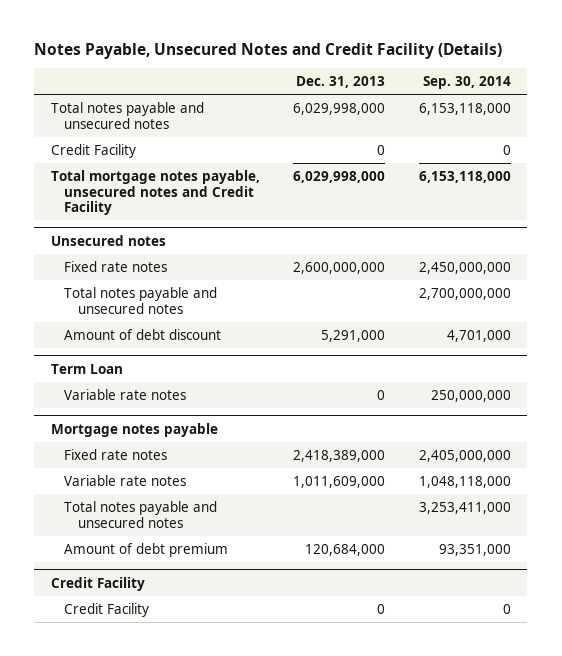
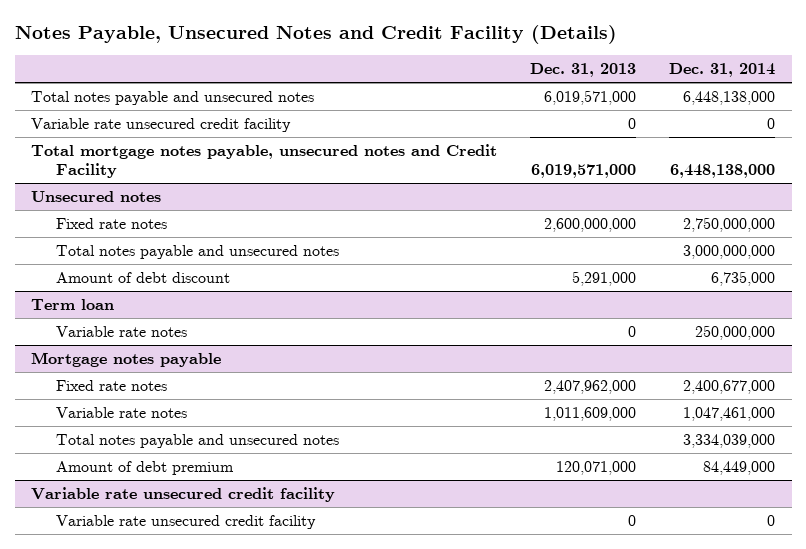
[422,76,511,90] Sep. 30, 2014 -> none
none -> [669,63,776,78] Dec. 31, 2014
[293,102,386,115] 6,029,998,000 -> [544,89,637,105] 6,019,571,000
[51,143,137,158] Credit Facility -> [31,117,292,132] Variable rate unsecured credit facility
[293,170,386,183] 6,029,998,000 -> [531,163,637,178] 6,019,571,000
[51,363,124,374] Term Loan -> [31,298,115,310] Term loan
[293,449,386,462] 2,418,389,000 -> [544,379,637,394] 2,407,962,000
[51,576,146,591] Credit Facility -> none
[305,543,386,556] 120,684,000 -> [556,460,637,475] 120,071,000
none -> [31,486,336,502] Variable rate unsecured credit facility
[64,602,150,617] Credit Facility -> [56,514,317,529] Variable rate unsecured credit facility

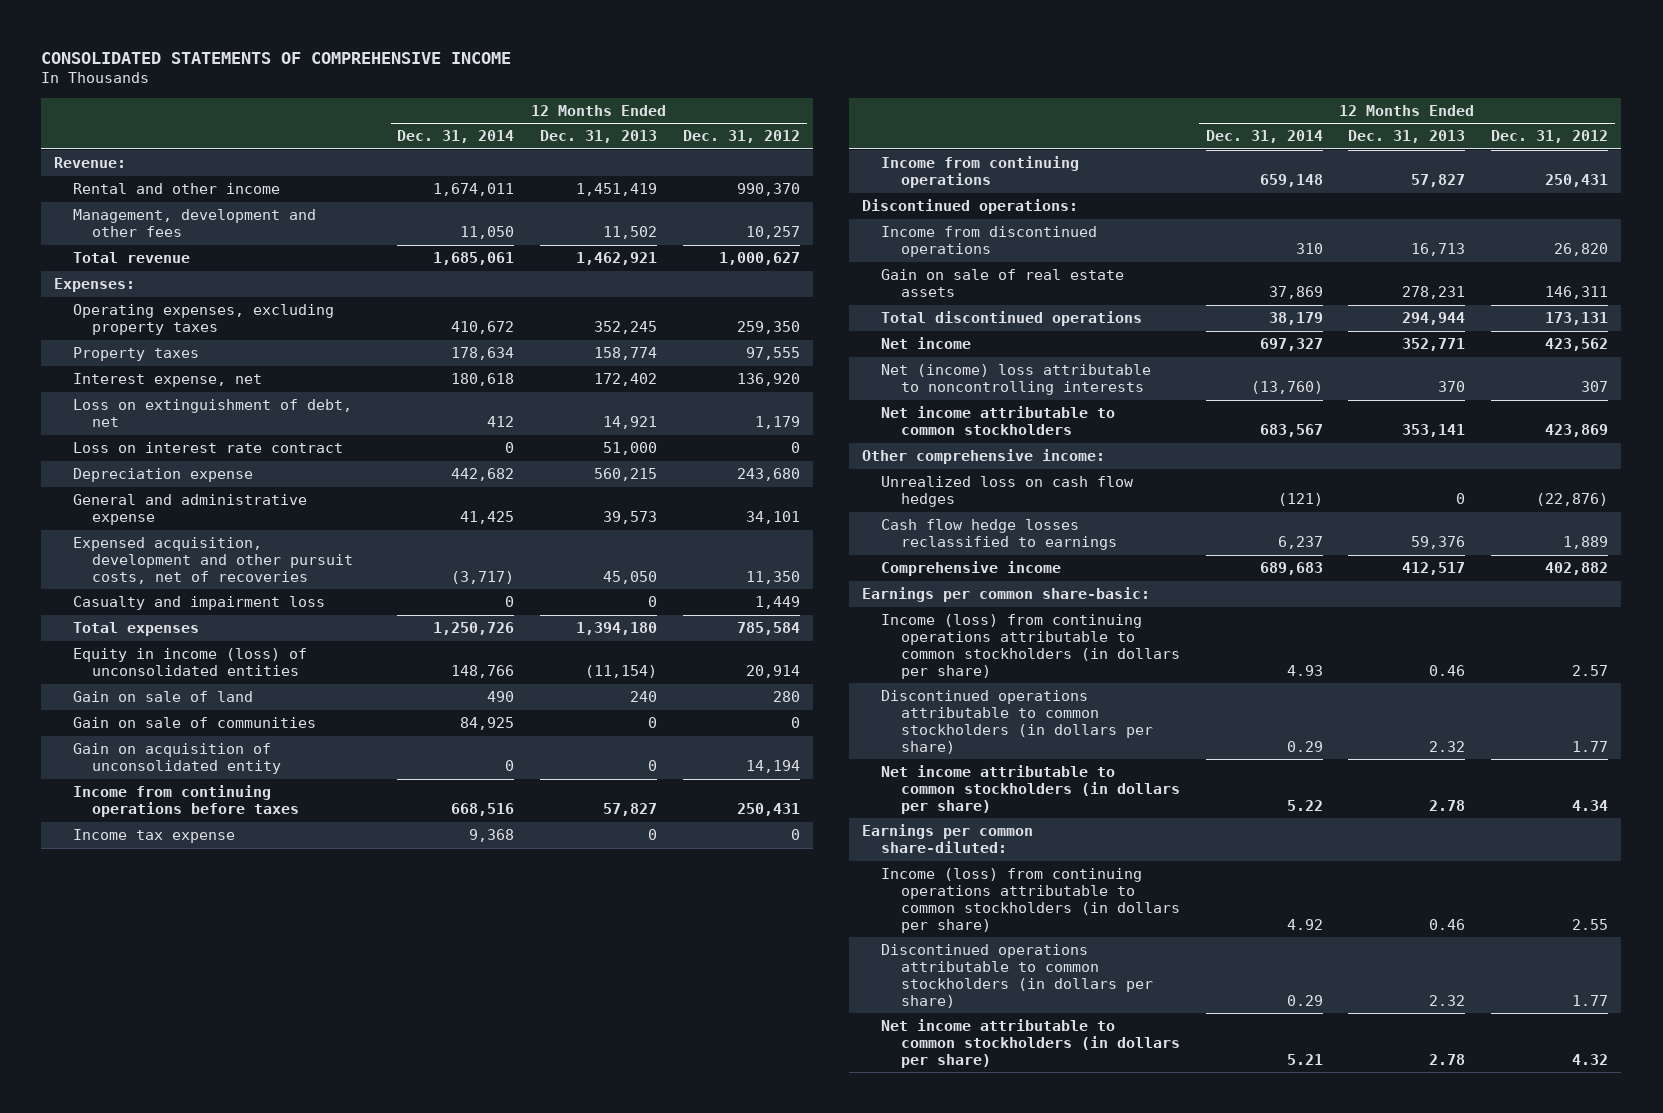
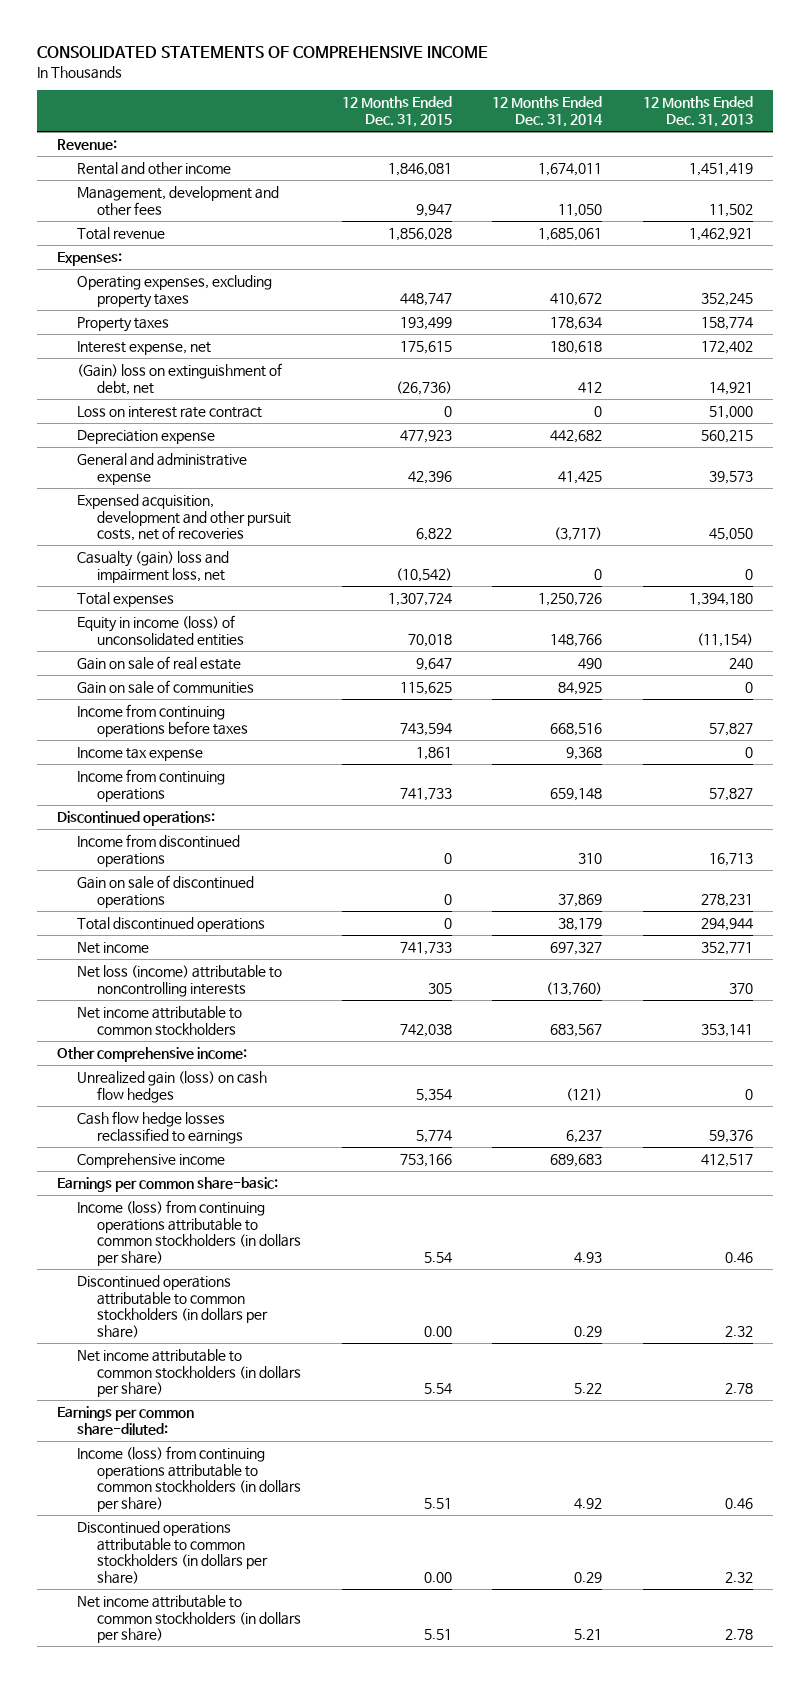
[683,130,801,144] Dec. 31, 2012 -> none
none -> [341,96,452,127] 12 Months Ended Dec. 31, 2015
[73,399,353,428] Loss on extinguishment of debt, net -> [76,363,282,395] (Gain) loss on extinguishment of debt, net
[73,596,326,611] Casualty and impairment loss -> [76,551,229,583] Casualty (gain) loss and impairment loss, net
[73,691,254,703] Gain on sale of land -> [76,656,241,671] Gain on sale of real estate
[73,743,282,775] Gain on acquisition of unconsolidated entity -> none
[881,269,1125,298] Gain on sale of real estate assets -> [76,875,254,908] Gain on sale of discontinued operations
[881,364,1152,396] Net (income) loss attributable to noncontrolling interests -> [76,965,282,997] Net loss (income) attributable to noncontrolling interests
[881,476,1135,508] Unrealized loss on cash flow hedges -> [76,1071,267,1103] Unrealized gain (loss) on cash flow hedges

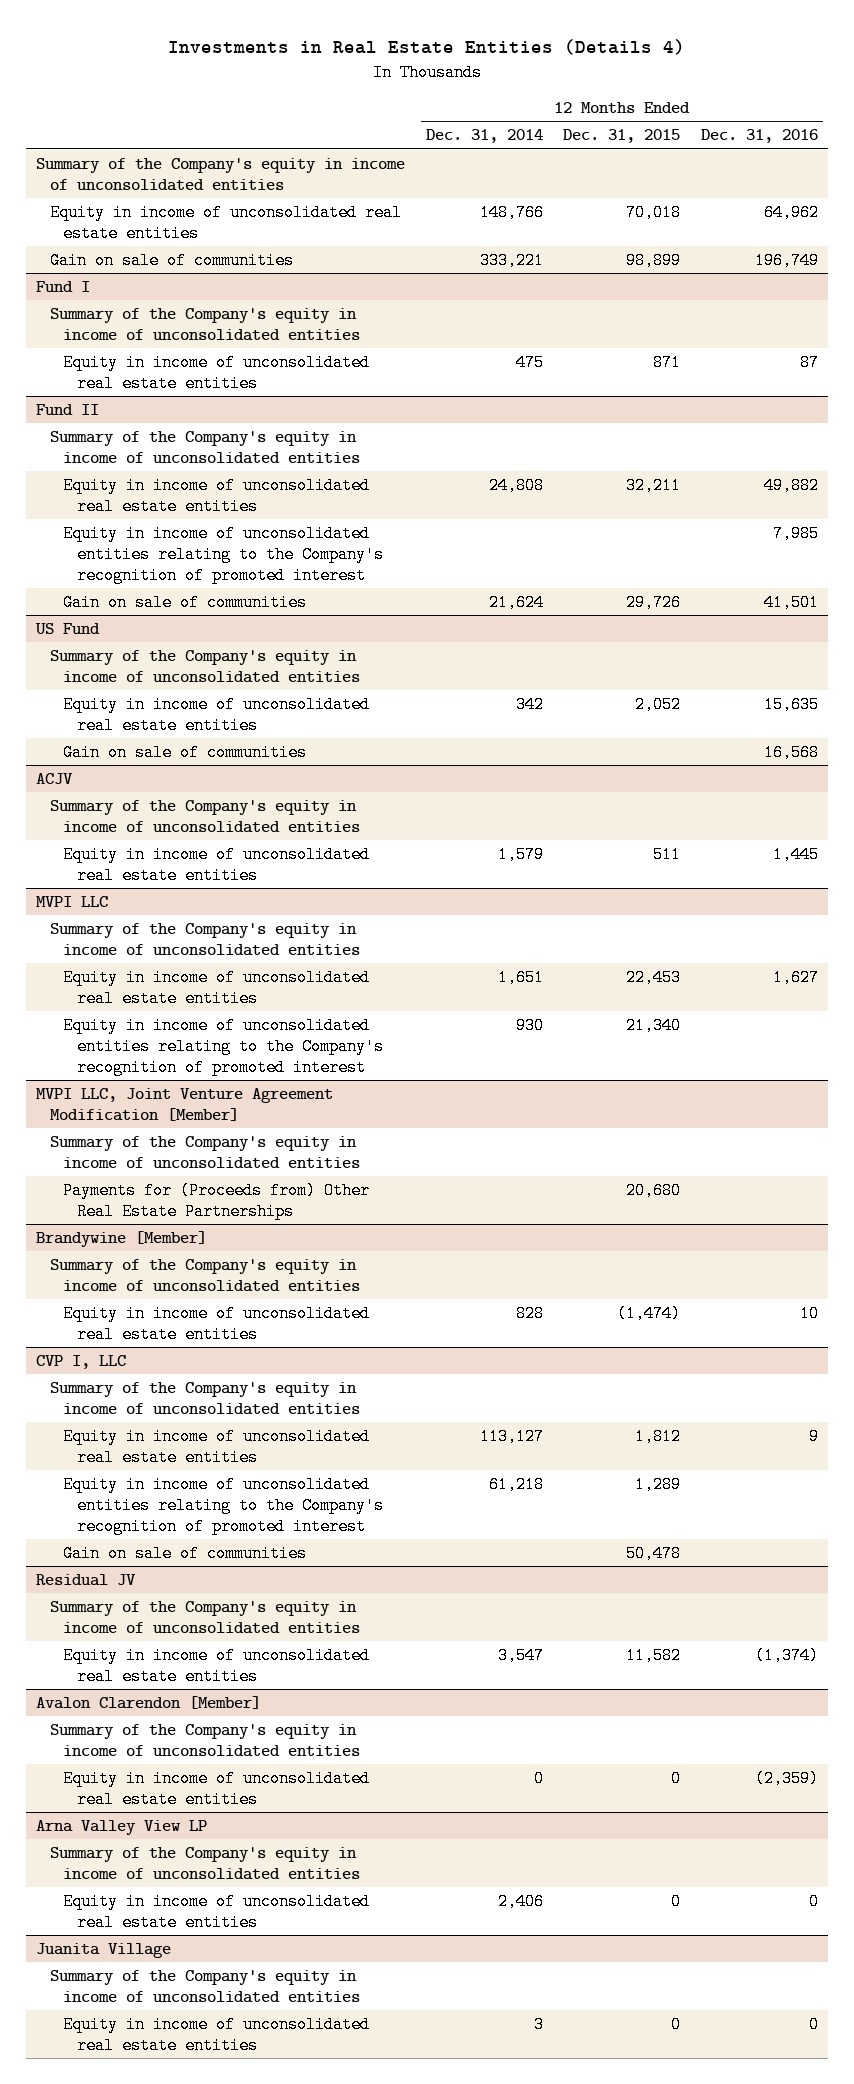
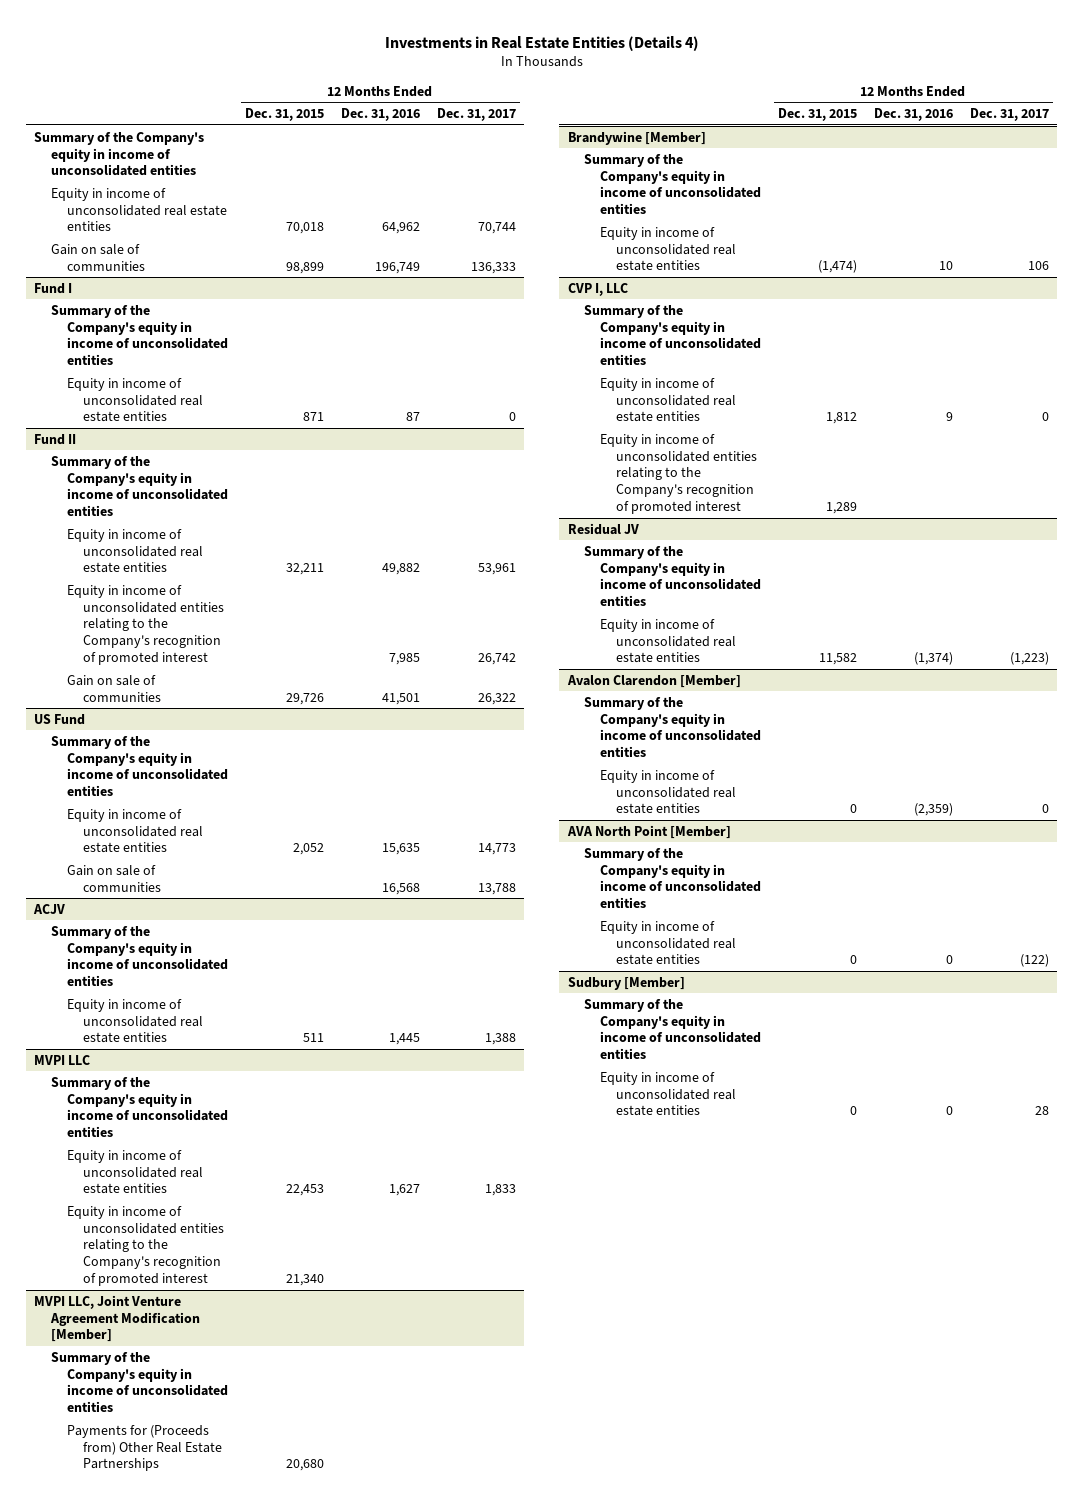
[425,129,543,144] Dec. 31, 2014 -> none
none -> [436,108,516,122] Dec. 31, 2017
[63,1544,308,1562] Gain on sale of communities -> none
[36,1819,208,1835] Arna Valley View LP -> none
none -> [566,824,731,839] AVA North Point [Member]
[36,1942,172,1958] Juanita Village -> none
none -> [567,976,685,990] Sudbury [Member]

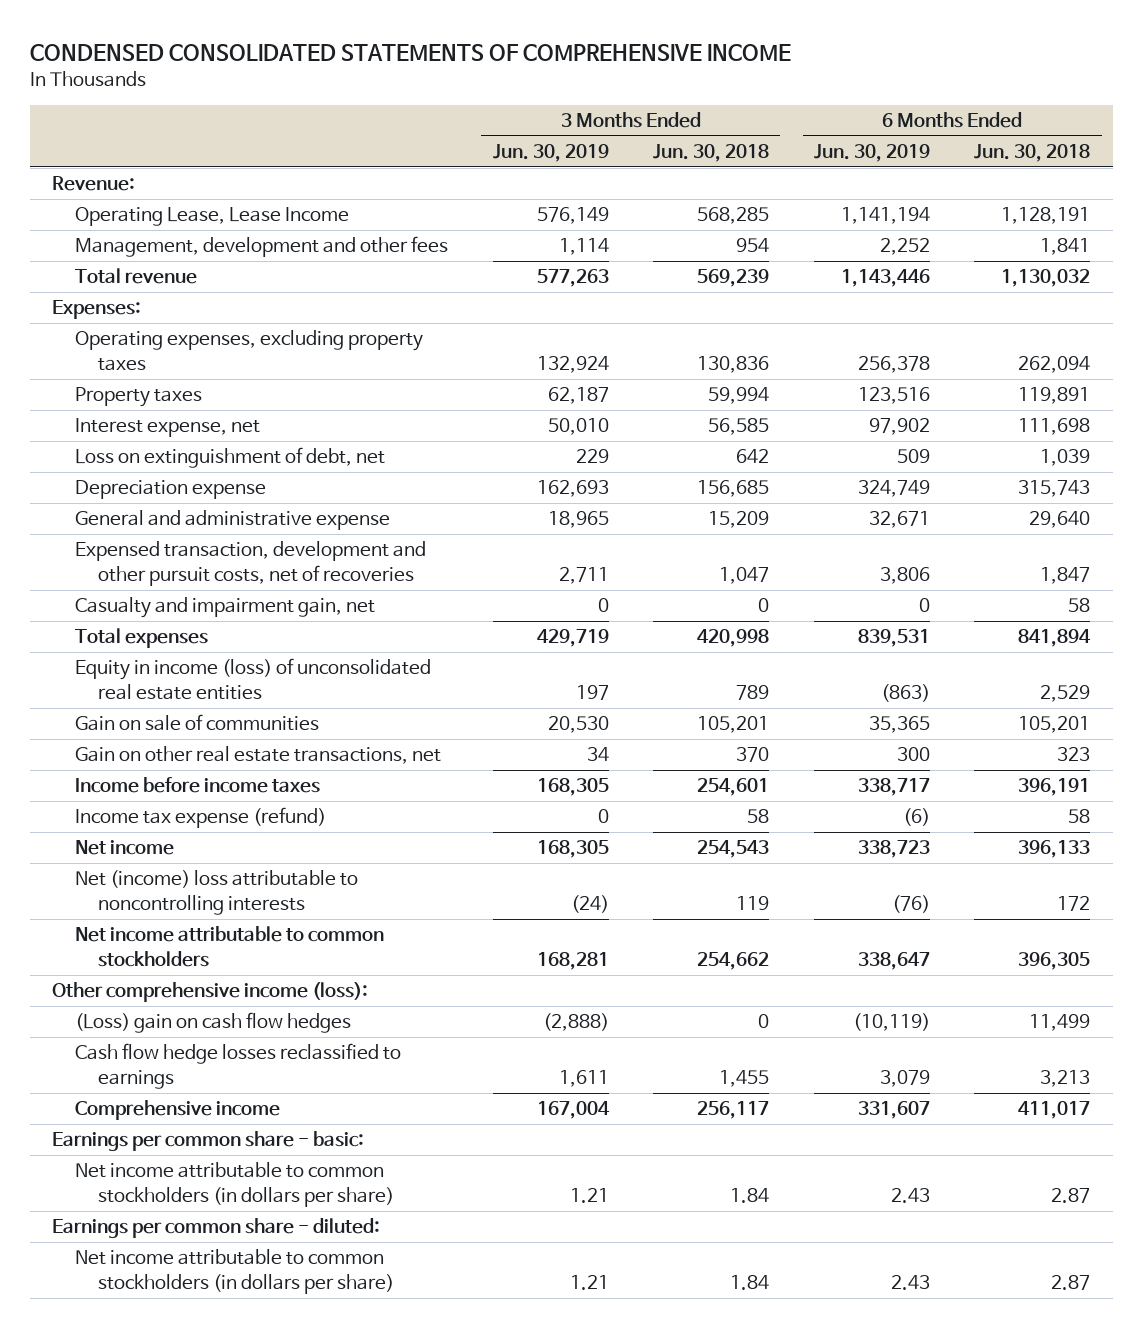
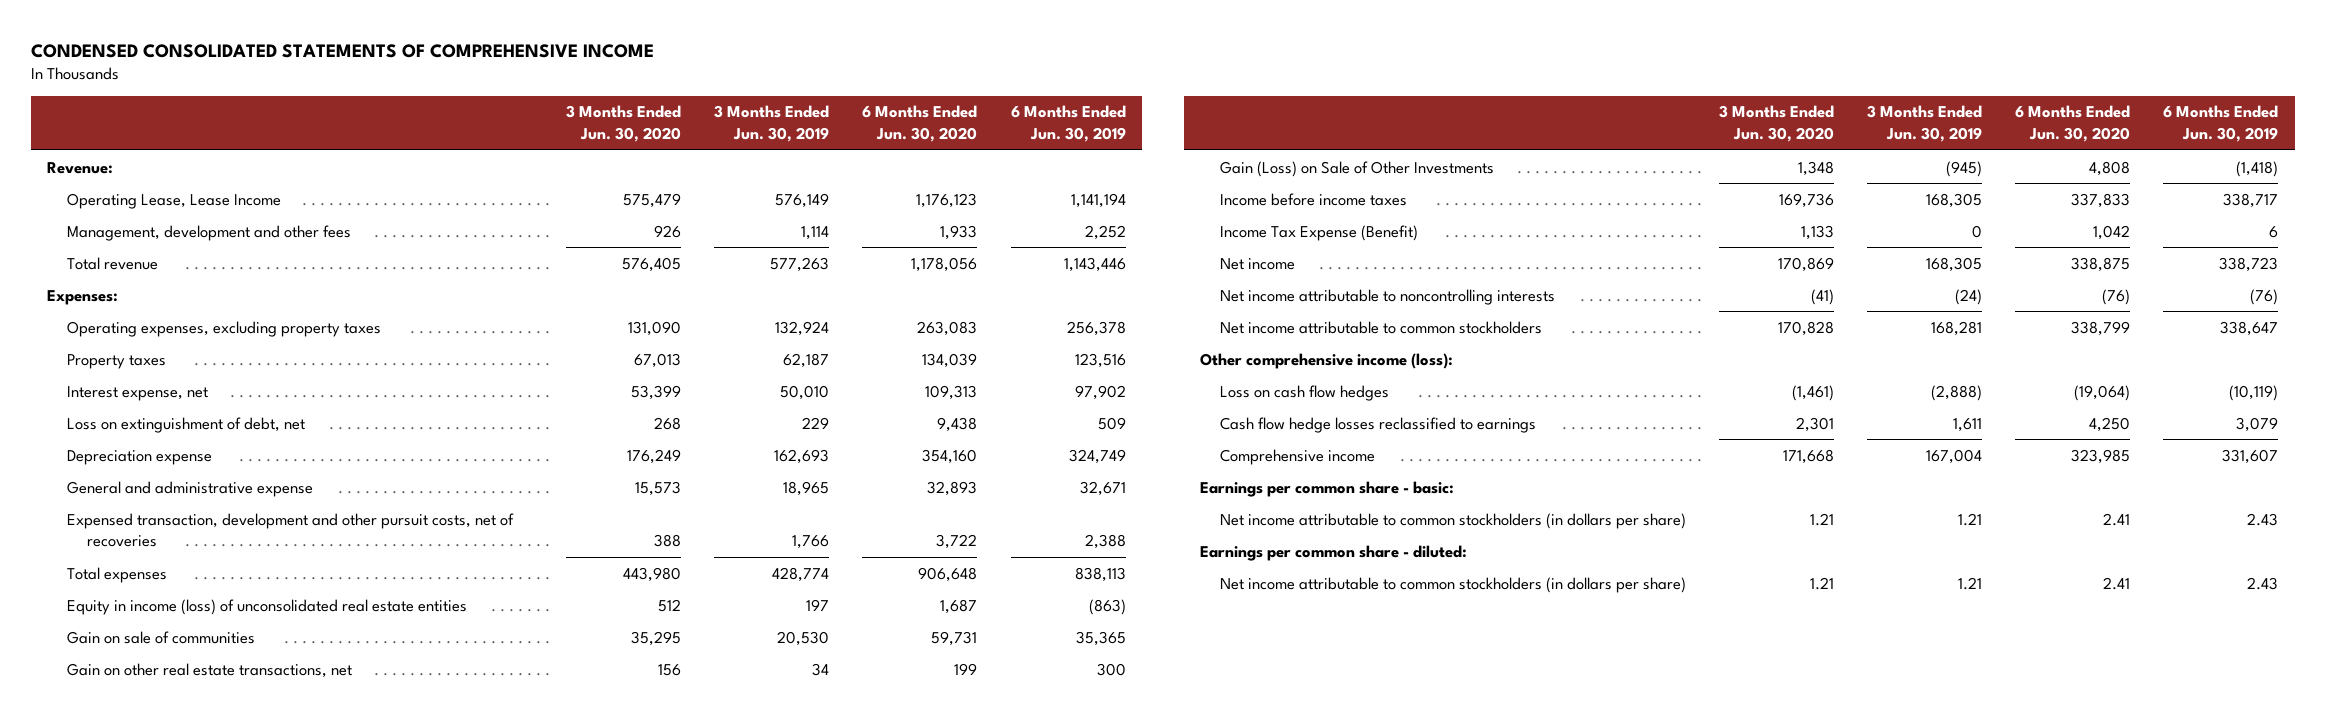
[653,144,770,163] Jun. 30, 2018 -> none
[974,144,1091,163] Jun. 30, 2018 -> none
none -> [566,105,682,142] 3 Months Ended Jun. 30, 2020
none -> [862,105,978,142] 6 Months Ended Jun. 30, 2020
[75,597,376,619] Casualty and impairment gain, net -> none
[558,567,609,585] 2,711 -> [792,535,830,550] 1,766
[879,567,930,585] 3,806 -> [1084,534,1126,550] 2,388
[536,629,609,648] 429,719 -> [772,566,830,582] 428,774
[857,629,930,648] 839,531 -> [1074,566,1126,582] 838,113
none -> [1219,160,1494,177] Gain (Loss) on Sale of Other Investments
[75,807,327,829] Income tax expense (refund) -> [1219,224,1418,241] Income Tax Expense (Benefit)
[902,808,930,827] (6) -> [2269,225,2279,238] 6
[75,870,359,916] Net (income) loss attributable to noncontrolling interests -> [1219,288,1555,305] Net income attributable to noncontrolling interests
[75,1012,352,1034] (Loss) gain on cash flow hedges -> [1219,384,1389,401] Loss on cash flow hedges

